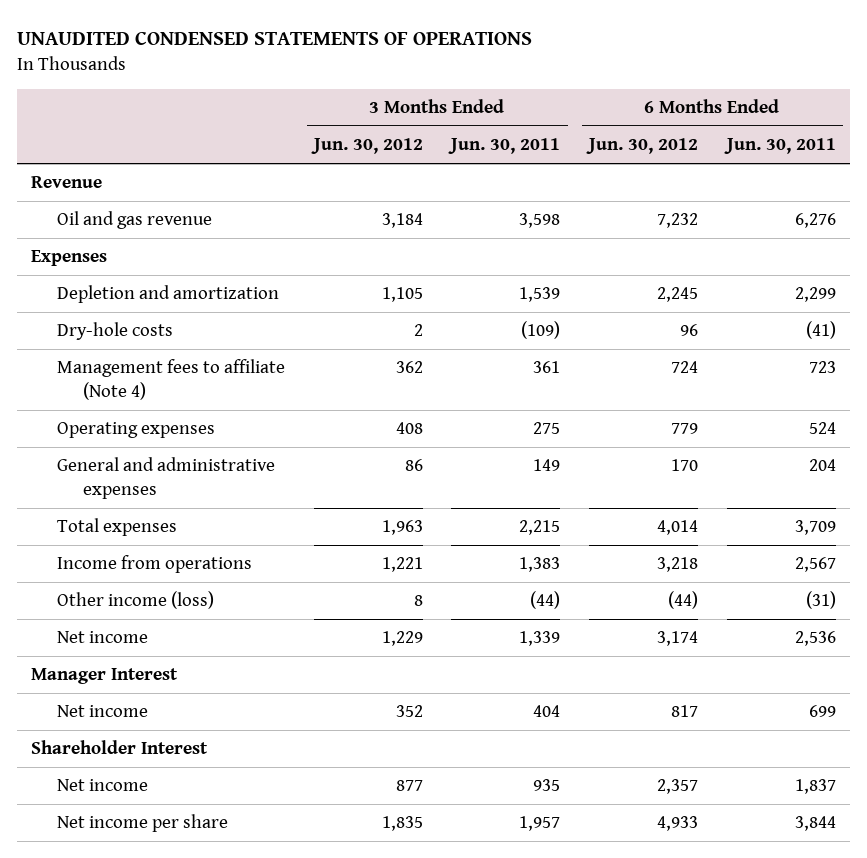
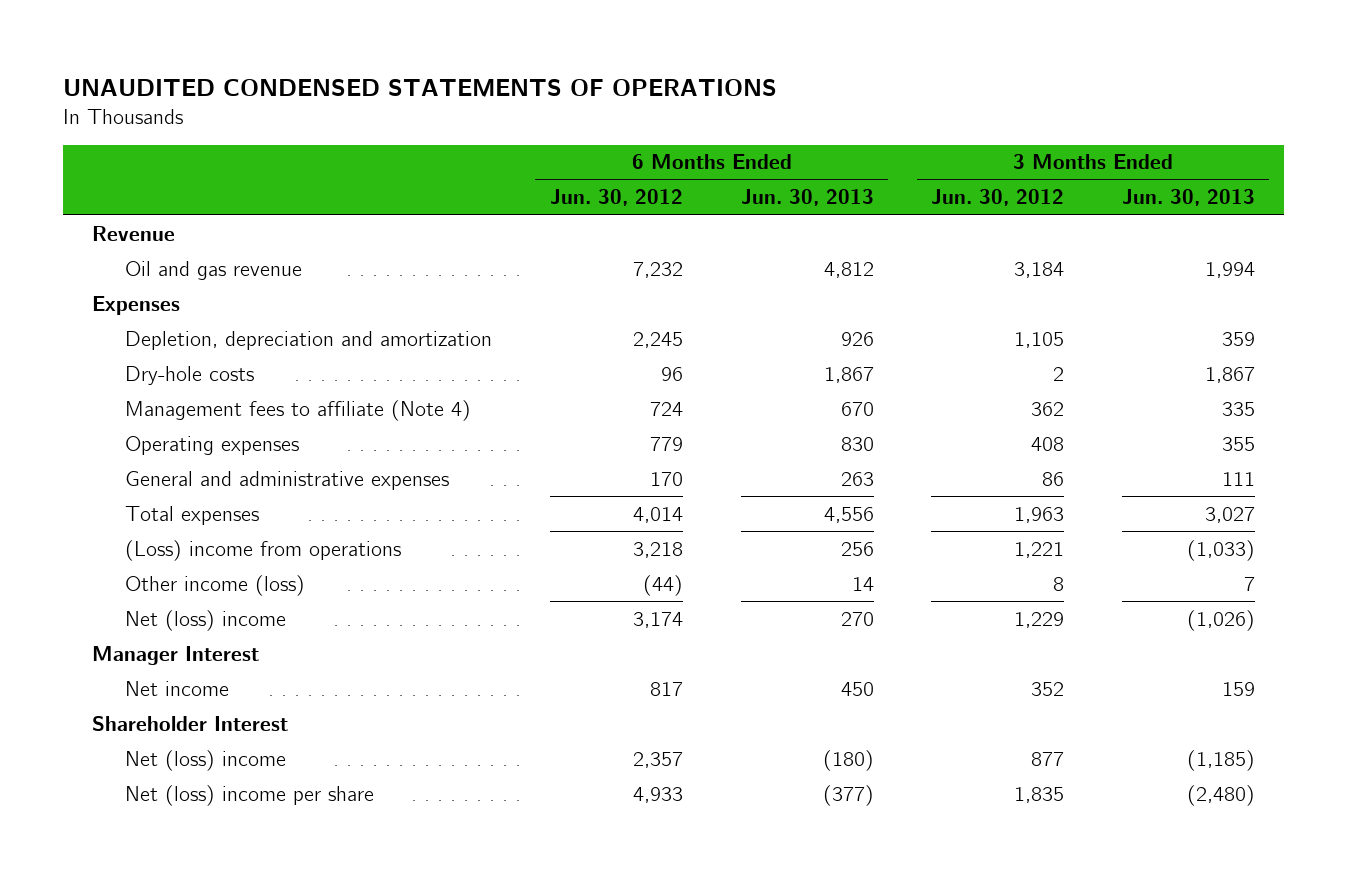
[448,138,561,155] Jun. 30, 2011 -> none
[723,138,836,155] Jun. 30, 2011 -> none
none -> [740,189,874,207] Jun. 30, 2013
none -> [1121,189,1255,207] Jun. 30, 2013
[56,285,279,304] Depletion and amortization -> [125,330,493,350] Depletion, depreciation and amortization
[56,555,252,574] Income from operations -> [125,539,402,561] (Loss) income from operations
[56,631,148,644] Net income -> [125,609,287,631] Net (loss) income
[56,779,148,792] Net income -> [125,749,287,771] Net (loss) income
[56,814,228,833] Net income per share -> [125,784,375,806] Net (loss) income per share

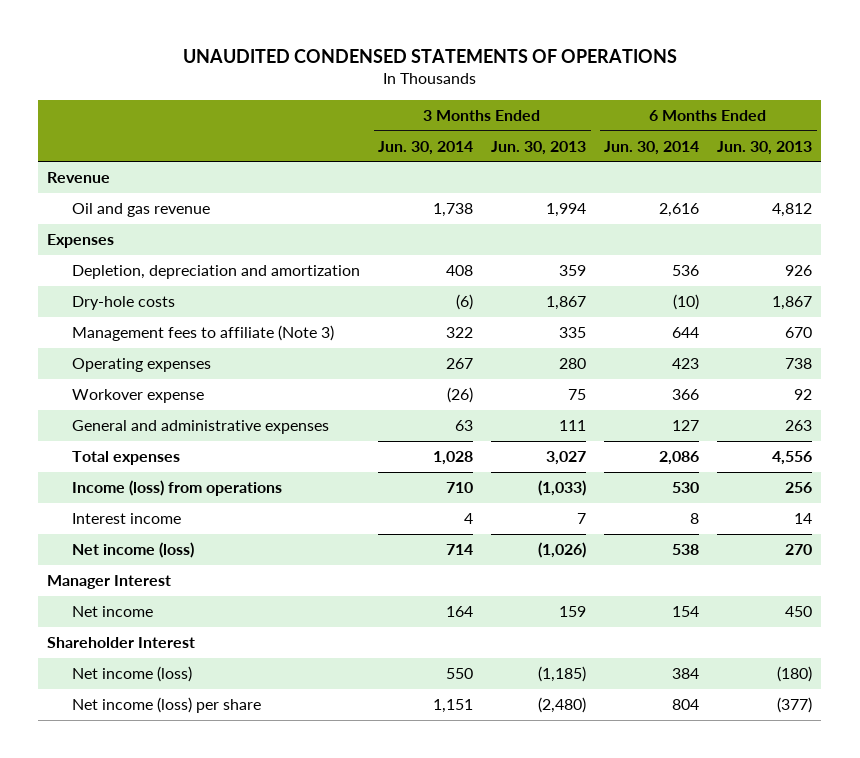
[549,189,683,207] Jun. 30, 2012 -> none
[931,189,1065,207] Jun. 30, 2012 -> none
none -> [378,140,474,155] Jun. 30, 2014
none -> [604,140,700,155] Jun. 30, 2014
[125,399,472,421] Management fees to affiliate (Note 4) -> [72,325,335,342] Management fees to affiliate (Note 3)
[840,436,874,451] 830 -> [785,358,813,370] 738
[1221,436,1255,451] 355 -> [559,358,587,370] 280
none -> [72,389,205,404] Workover expense
[125,539,402,561] (Loss) income from operations -> [72,480,283,497] Income (loss) from operations
[125,574,306,596] Other income (loss) -> [72,513,182,525] Interest income
[125,609,287,631] Net (loss) income -> [72,542,195,559] Net income (loss)
[125,749,287,771] Net (loss) income -> [72,666,193,683] Net income (loss)
[125,784,375,806] Net (loss) income per share -> [72,697,262,714] Net income (loss) per share

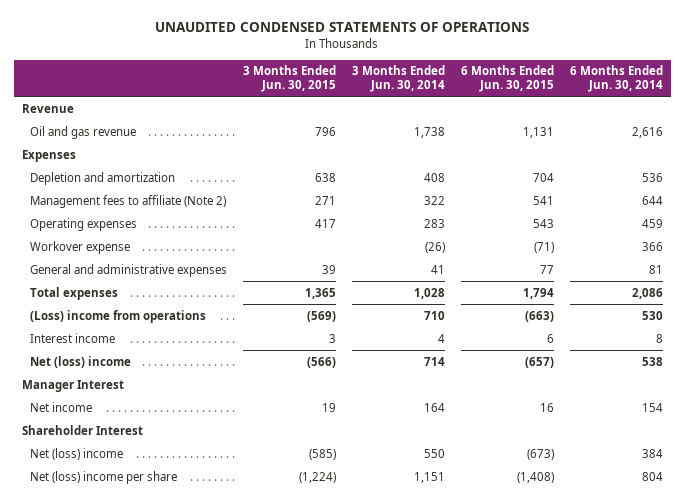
[491,140,587,155] Jun. 30, 2013 -> none
[717,140,813,155] Jun. 30, 2013 -> none
none -> [243,65,337,92] 3 Months Ended Jun. 30, 2015
none -> [460,65,554,92] 6 Months Ended Jun. 30, 2015
[72,296,176,311] Dry-hole costs -> none
[72,265,361,280] Depletion, depreciation and amortization -> [30,171,176,185] Depletion and amortization
[72,325,335,342] Management fees to affiliate (Note 3) -> [30,194,227,208] Management fees to affiliate (Note 2)
[446,358,474,370] 267 -> [424,218,446,228] 283
[672,358,700,370] 423 -> [641,218,663,228] 459
[455,420,474,432] 63 -> [431,264,446,274] 41
[672,420,700,432] 127 -> [648,264,663,274] 81
[72,480,283,497] Income (loss) from operations -> [30,309,207,323] (Loss) income from operations
[72,542,195,559] Net income (loss) -> [30,355,132,368] Net (loss) income
[72,666,193,683] Net income (loss) -> [30,447,124,460] Net (loss) income
[72,697,262,714] Net income (loss) per share -> [30,470,178,484] Net (loss) income per share

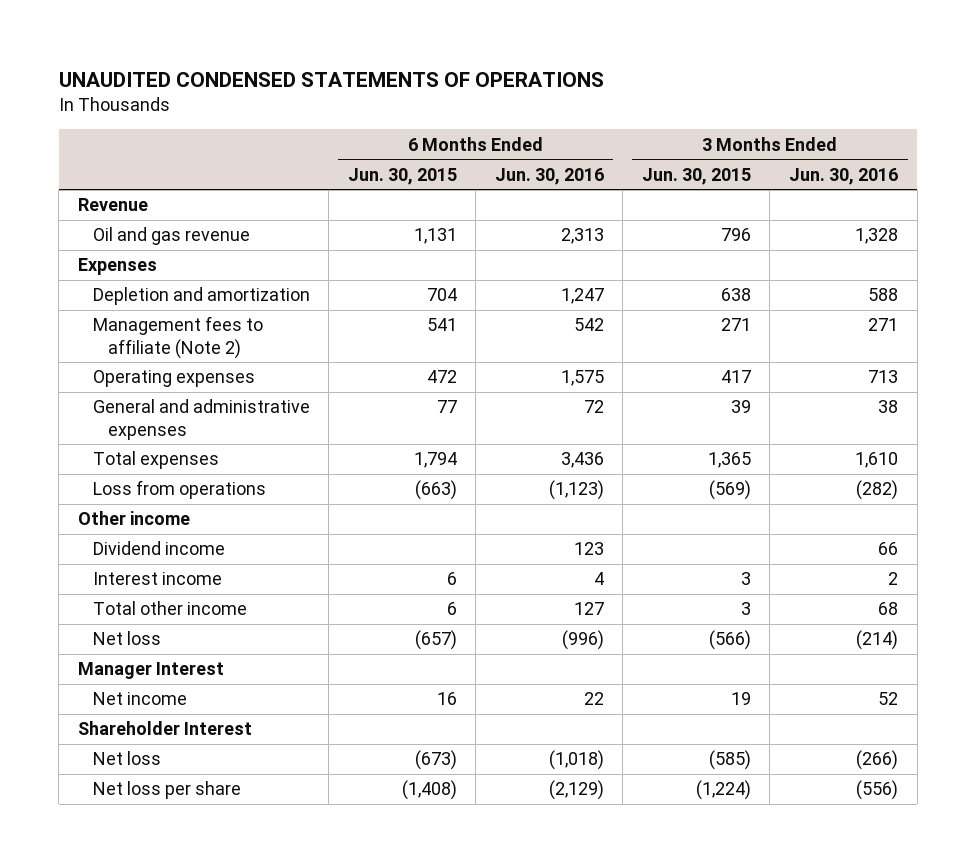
[352,65,446,92] 3 Months Ended Jun. 30, 2014 -> none
[569,65,663,92] 6 Months Ended Jun. 30, 2014 -> none
none -> [494,167,604,185] Jun. 30, 2016
none -> [789,167,899,185] Jun. 30, 2016
[30,240,131,254] Workover expense -> none
[532,218,554,228] 543 -> [426,370,457,384] 472
[30,309,207,323] (Loss) income from operations -> [92,480,266,500] Loss from operations
none -> [77,511,190,526] Other income
none -> [92,541,225,556] Dividend income
none -> [92,601,247,616] Total other income
[30,355,132,368] Net (loss) income -> [92,631,161,646] Net loss
[30,447,124,460] Net (loss) income -> [92,751,161,766] Net loss
[30,470,178,484] Net (loss) income per share -> [92,781,241,800] Net loss per share

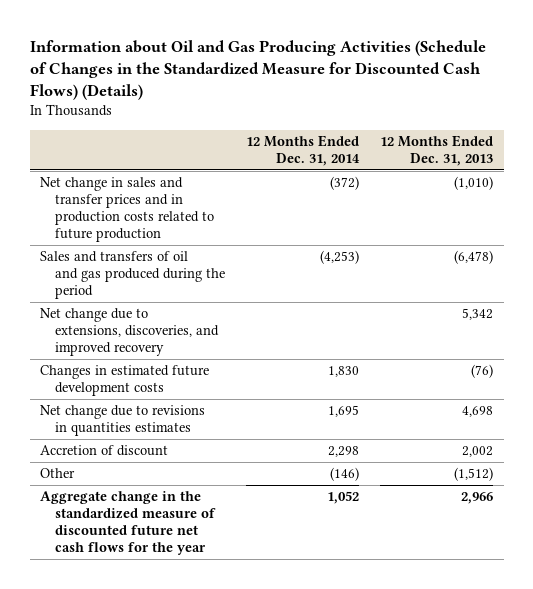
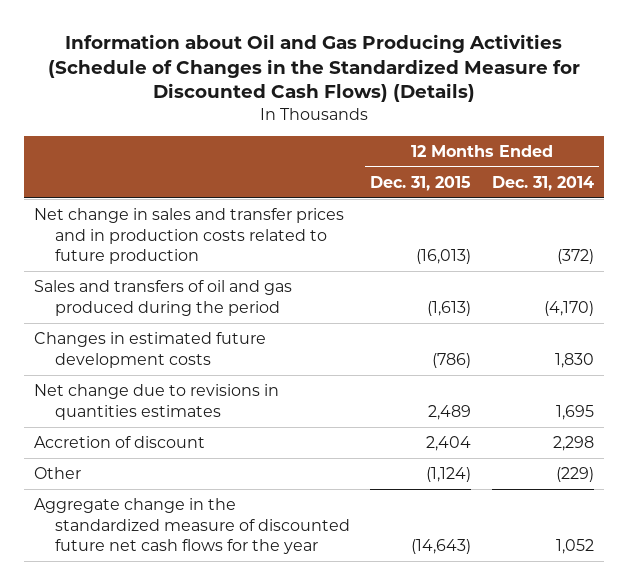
[380,134,494,167] 12 Months Ended Dec. 31, 2013 -> none
none -> [370,175,472,191] Dec. 31, 2015
[40,308,220,357] Net change due to extensions, discoveries, and improved recovery -> none
[320,250,360,265] (4,253) -> [543,300,594,316] (4,170)
[330,467,360,482] (146) -> [555,467,594,483] (229)

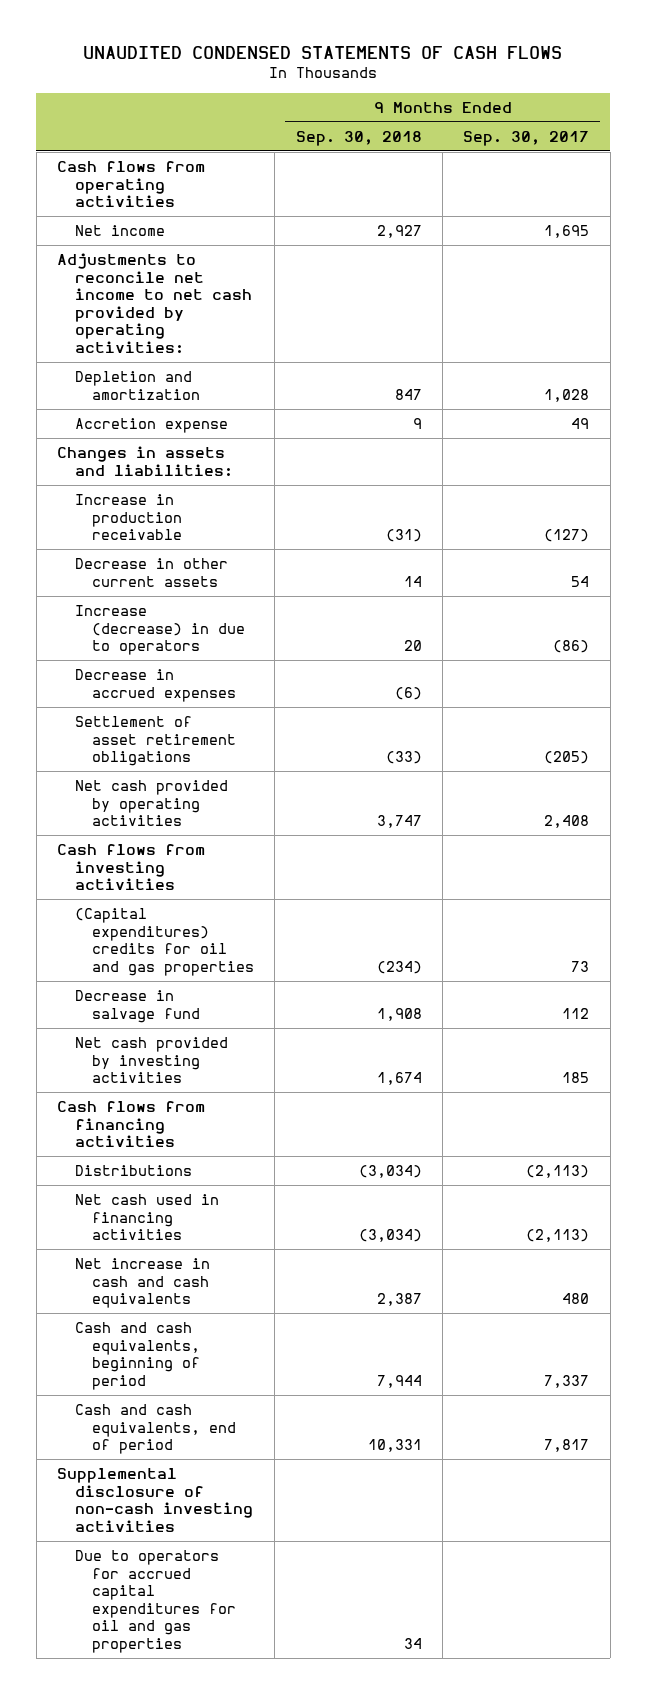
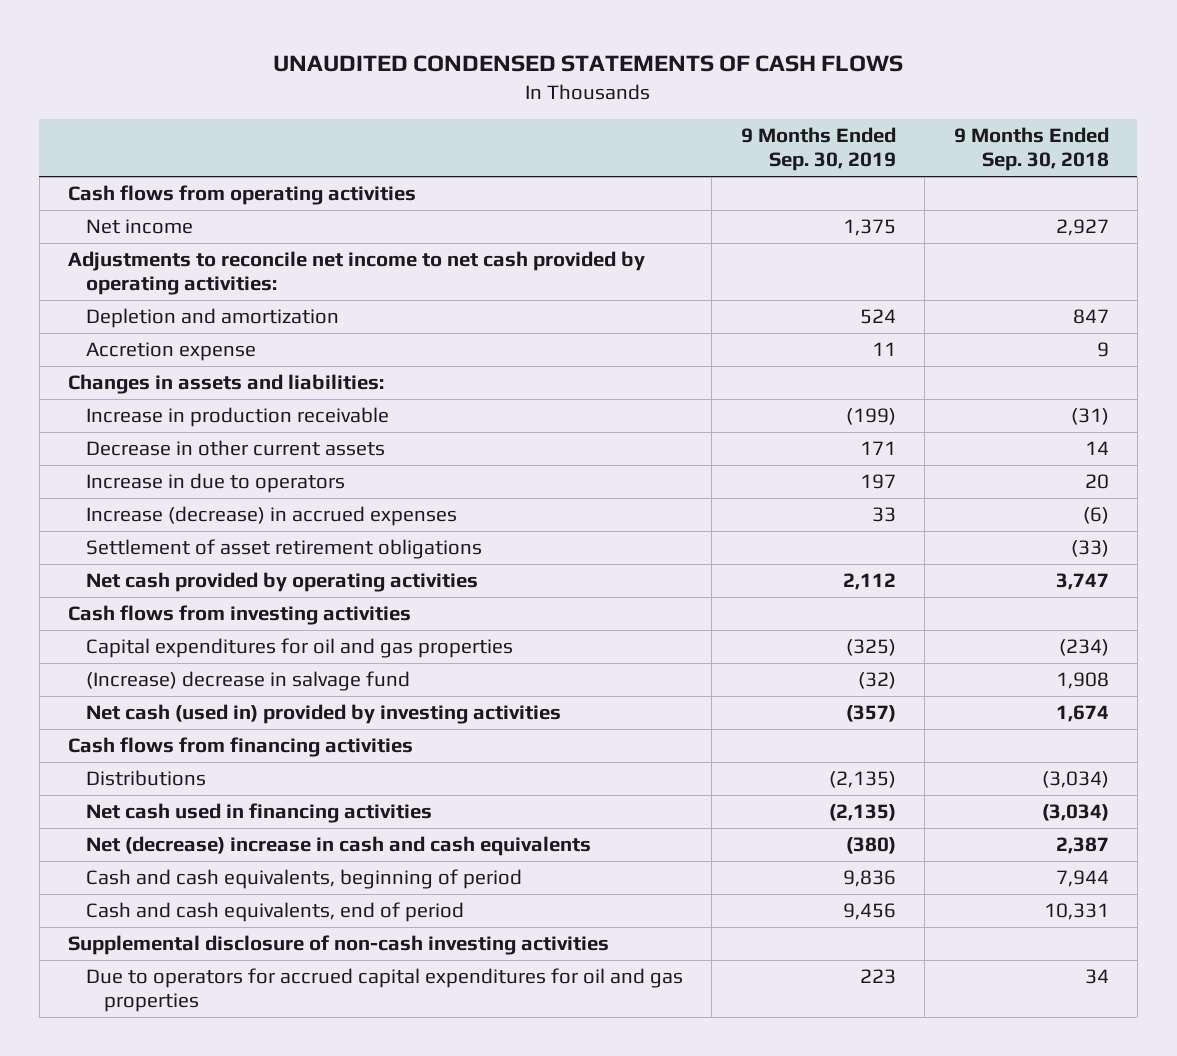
[463,130,590,146] Sep. 30, 2017 -> none
none -> [740,127,896,172] 9 Months Ended Sep. 30, 2019
[74,605,245,656] Increase (decrease) in due to operators -> [85,473,345,494] Increase in due to operators
[74,669,236,702] Decrease in accrued expenses -> [85,506,457,527] Increase (decrease) in accrued expenses
[74,908,254,976] (Capital expenditures) credits for oil and gas properties -> [85,638,513,659] Capital expenditures for oil and gas properties
[74,990,200,1023] Decrease in salvage fund -> [85,671,410,692] (Increase) decrease in salvage fund
[74,1037,228,1084] Net cash provided by investing activities -> [85,704,561,725] Net cash (used in) provided by investing activities
[74,1258,210,1309] Net increase in cash and cash equivalents -> [85,836,591,857] Net (decrease) increase in cash and cash equivalents

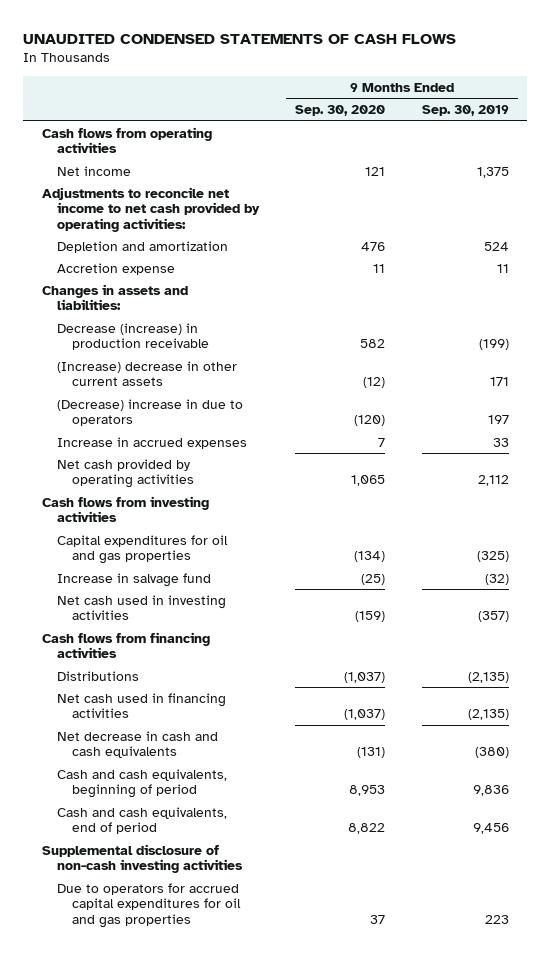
[953,127,1109,172] 9 Months Ended Sep. 30, 2018 -> none
none -> [295,105,386,117] Sep. 30, 2020
[85,539,482,560] Settlement of asset retirement obligations -> none
[85,407,389,428] Increase in production receivable -> [56,322,209,351] Decrease (increase) in production receivable
[85,440,385,457] Decrease in other current assets -> [56,360,237,387] (Increase) decrease in other current assets
[85,473,345,494] Increase in due to operators -> [56,398,243,427] (Decrease) increase in due to operators
[85,506,457,527] Increase (decrease) in accrued expenses -> [56,436,247,449] Increase in accrued expenses
[85,671,410,692] (Increase) decrease in salvage fund -> [56,572,211,587] Increase in salvage fund
[85,704,561,725] Net cash (used in) provided by investing activities -> [56,594,226,621] Net cash used in investing activities
[85,836,591,857] Net (decrease) increase in cash and cash equivalents -> [56,730,218,759] Net decrease in cash and cash equivalents

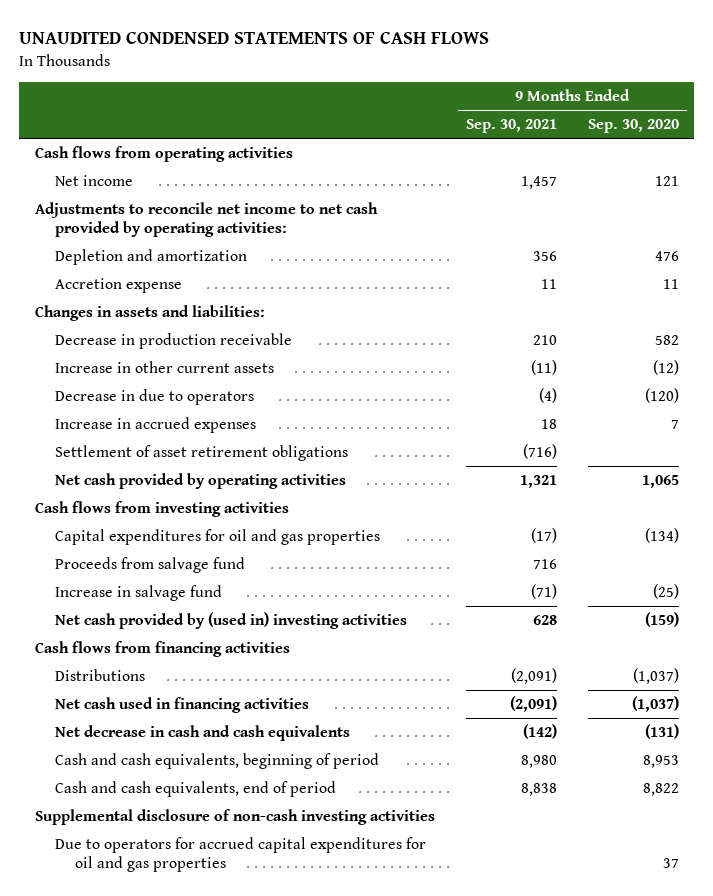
[421,105,509,117] Sep. 30, 2019 -> none
none -> [465,119,557,134] Sep. 30, 2021
[56,322,209,351] Decrease (increase) in production receivable -> [54,332,292,349] Decrease in production receivable
[56,360,237,387] (Increase) decrease in other current assets -> [54,360,274,373] Increase in other current assets
[56,398,243,427] (Decrease) increase in due to operators -> [54,388,254,405] Decrease in due to operators
none -> [54,444,348,461] Settlement of asset retirement obligations
none -> [54,556,245,573] Proceeds from salvage fund
[56,594,226,621] Net cash used in investing activities -> [54,611,407,629] Net cash provided by (used in) investing activities

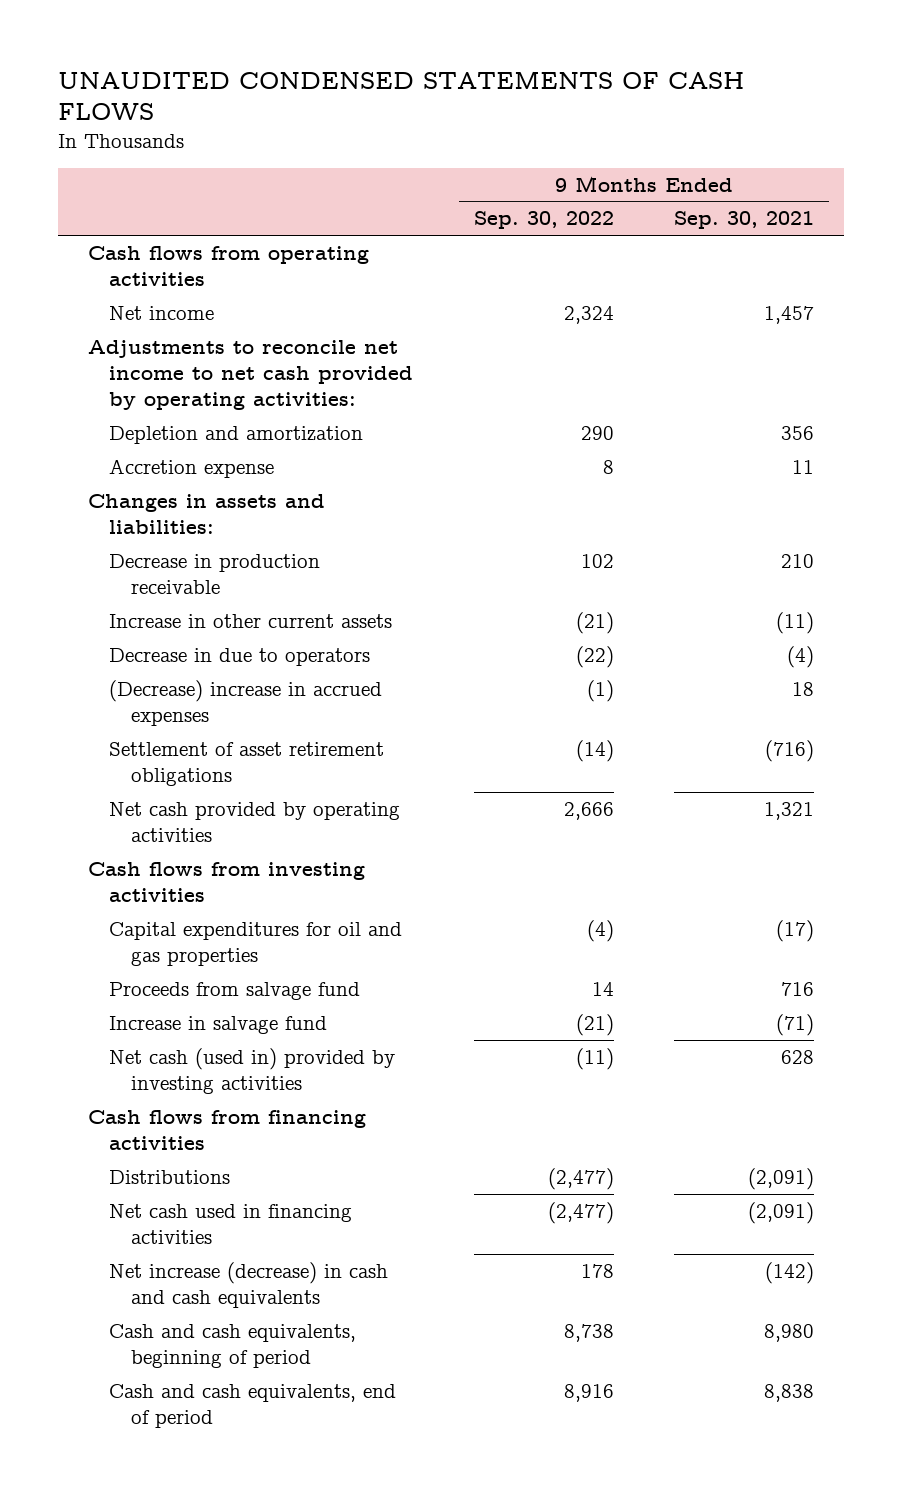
[587,119,679,134] Sep. 30, 2020 -> none
none -> [473,211,614,230] Sep. 30, 2022
[54,416,256,433] Increase in accrued expenses -> [109,679,383,726] (Decrease) increase in accrued expenses
[54,611,407,629] Net cash provided by (used in) investing activities -> [109,1047,396,1094] Net cash (used in) provided by investing activities
[54,724,350,741] Net decrease in cash and cash equivalents -> [109,1261,389,1308] Net increase (decrease) in cash and cash equivalents
[34,808,435,825] Supplemental disclosure of non-cash investing activities -> none
[54,836,426,873] Due to operators for accrued capital expenditures for oil and gas properties -> none

